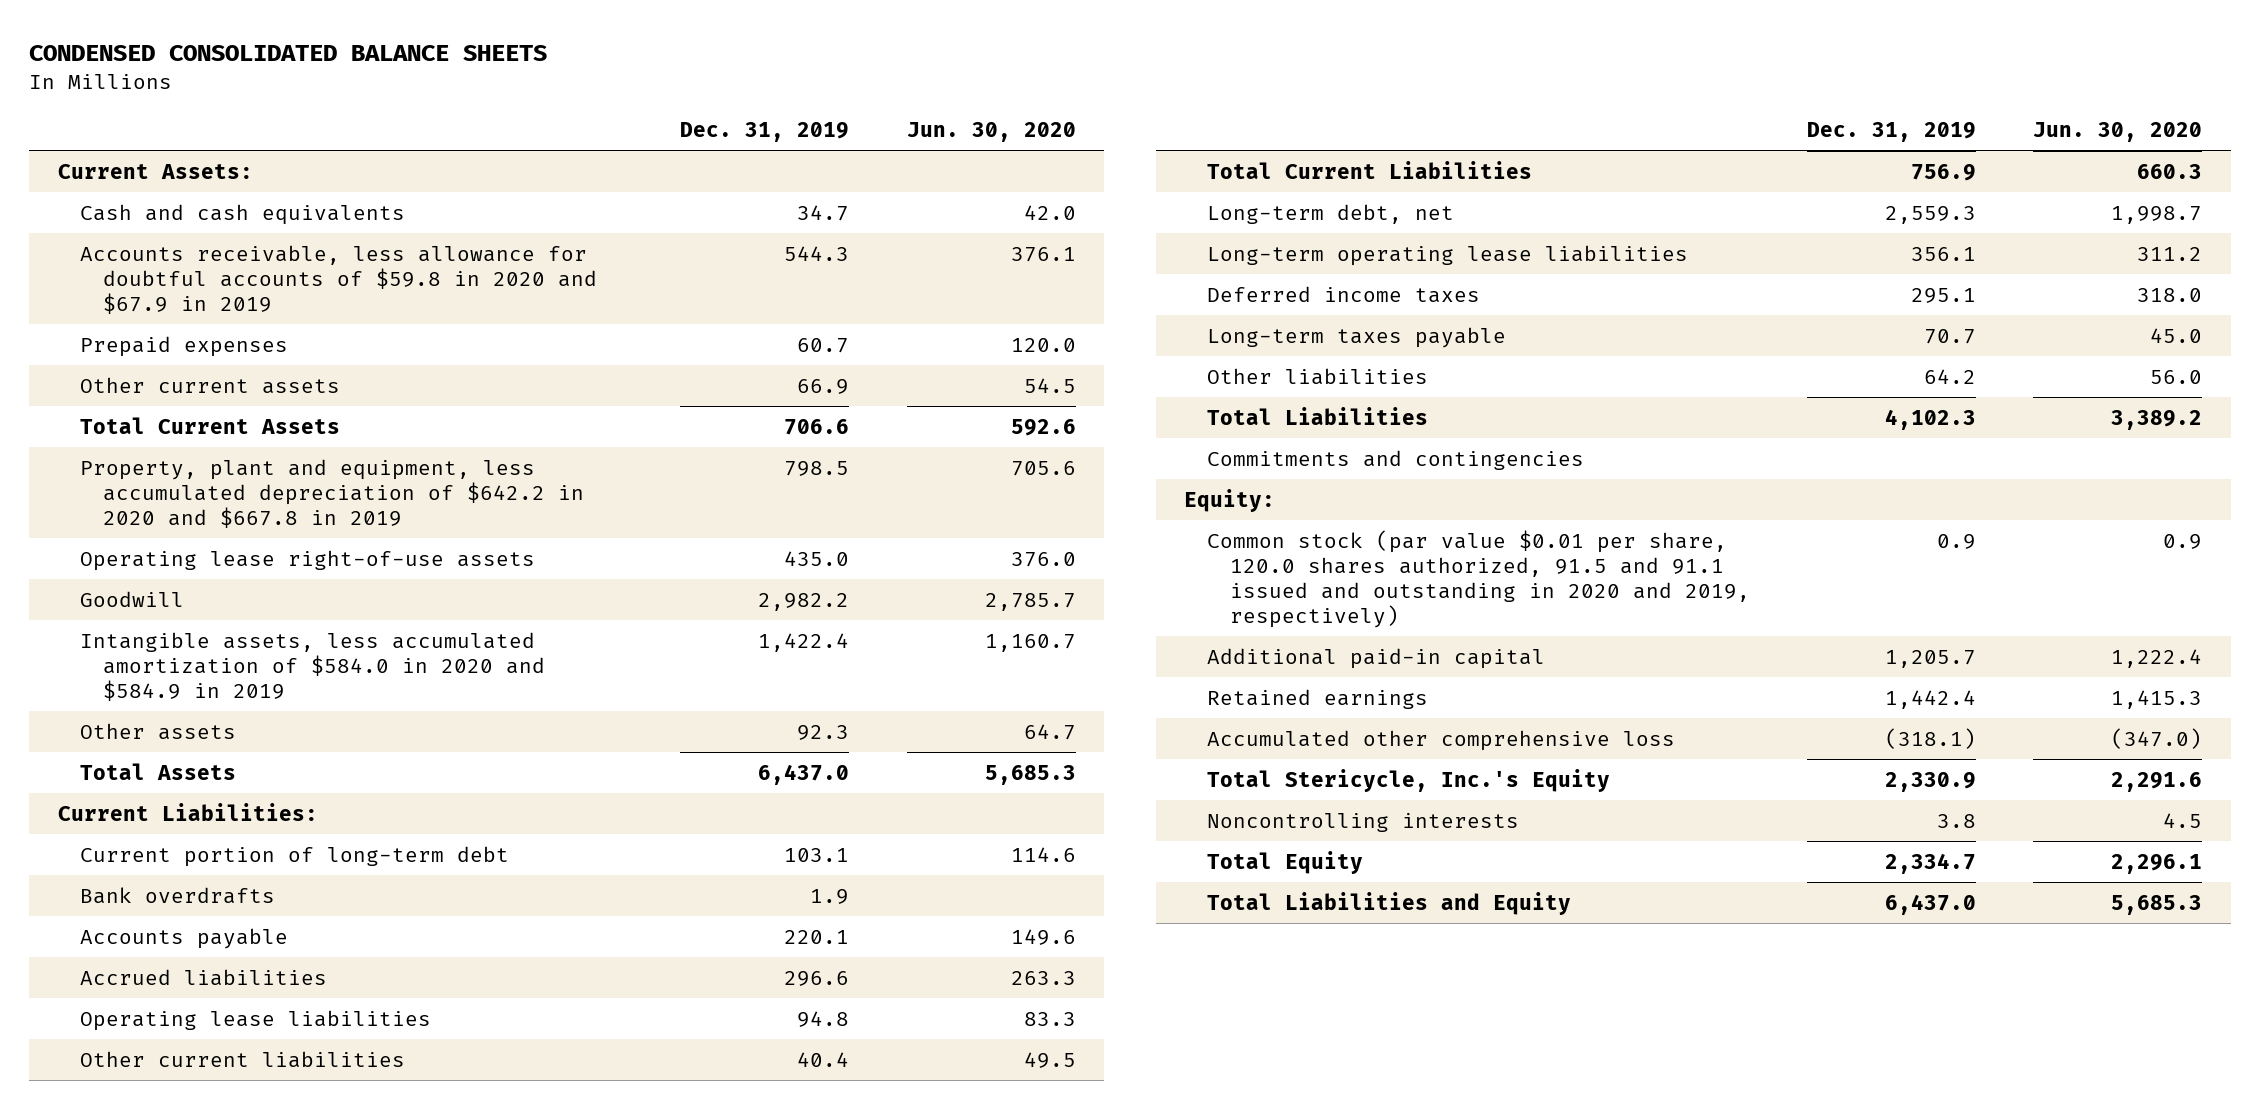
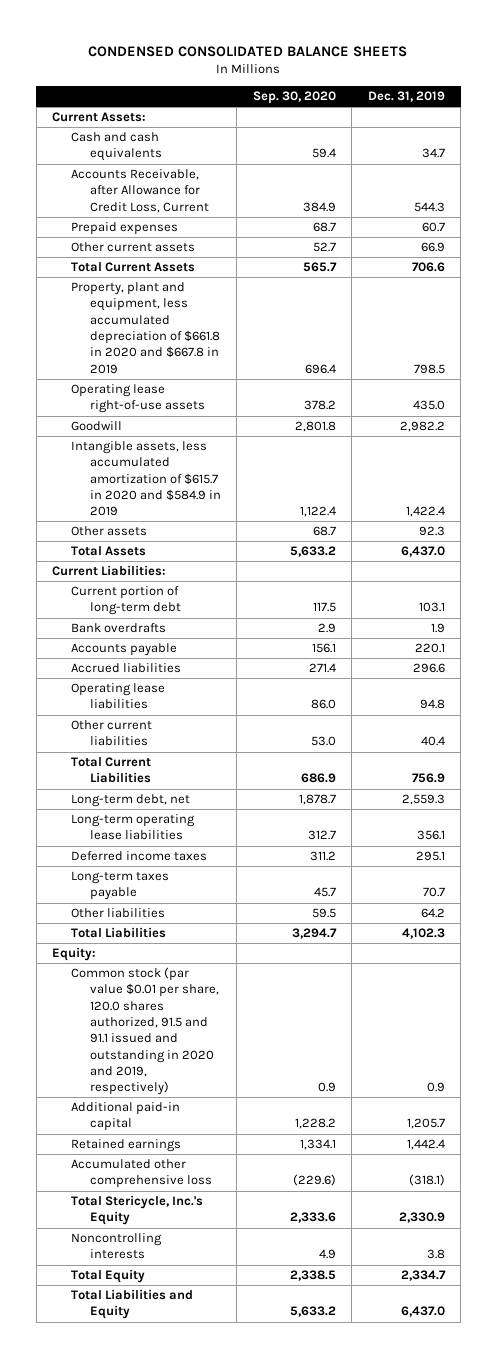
[906,122,1076,143] Jun. 30, 2020 -> none
none -> [252,91,336,105] Sep. 30, 2020
[80,244,598,314] Accounts receivable, less allowance for doubtful accounts of $59.8 in 2020 and $67.9 in 2019 -> [71,169,209,213] Accounts Receivable, after Allowance for Credit Loss, Current
[80,458,585,528] Property, plant and equipment, less accumulated depreciation of $642.2 in 2020 and $667.8 in 2019 -> [71,282,220,374] Property, plant and equipment, less accumulated depreciation of $661.8 in 2020 and $667.8 in 2019
[80,631,546,701] Intangible assets, less accumulated amortization of $584.0 in 2020 and $584.9 in 2019 -> [71,441,221,517] Intangible assets, less accumulated amortization of $615.7 in 2020 and $584.9 in 2019
[1207,449,1585,470] Commitments and contingencies -> none

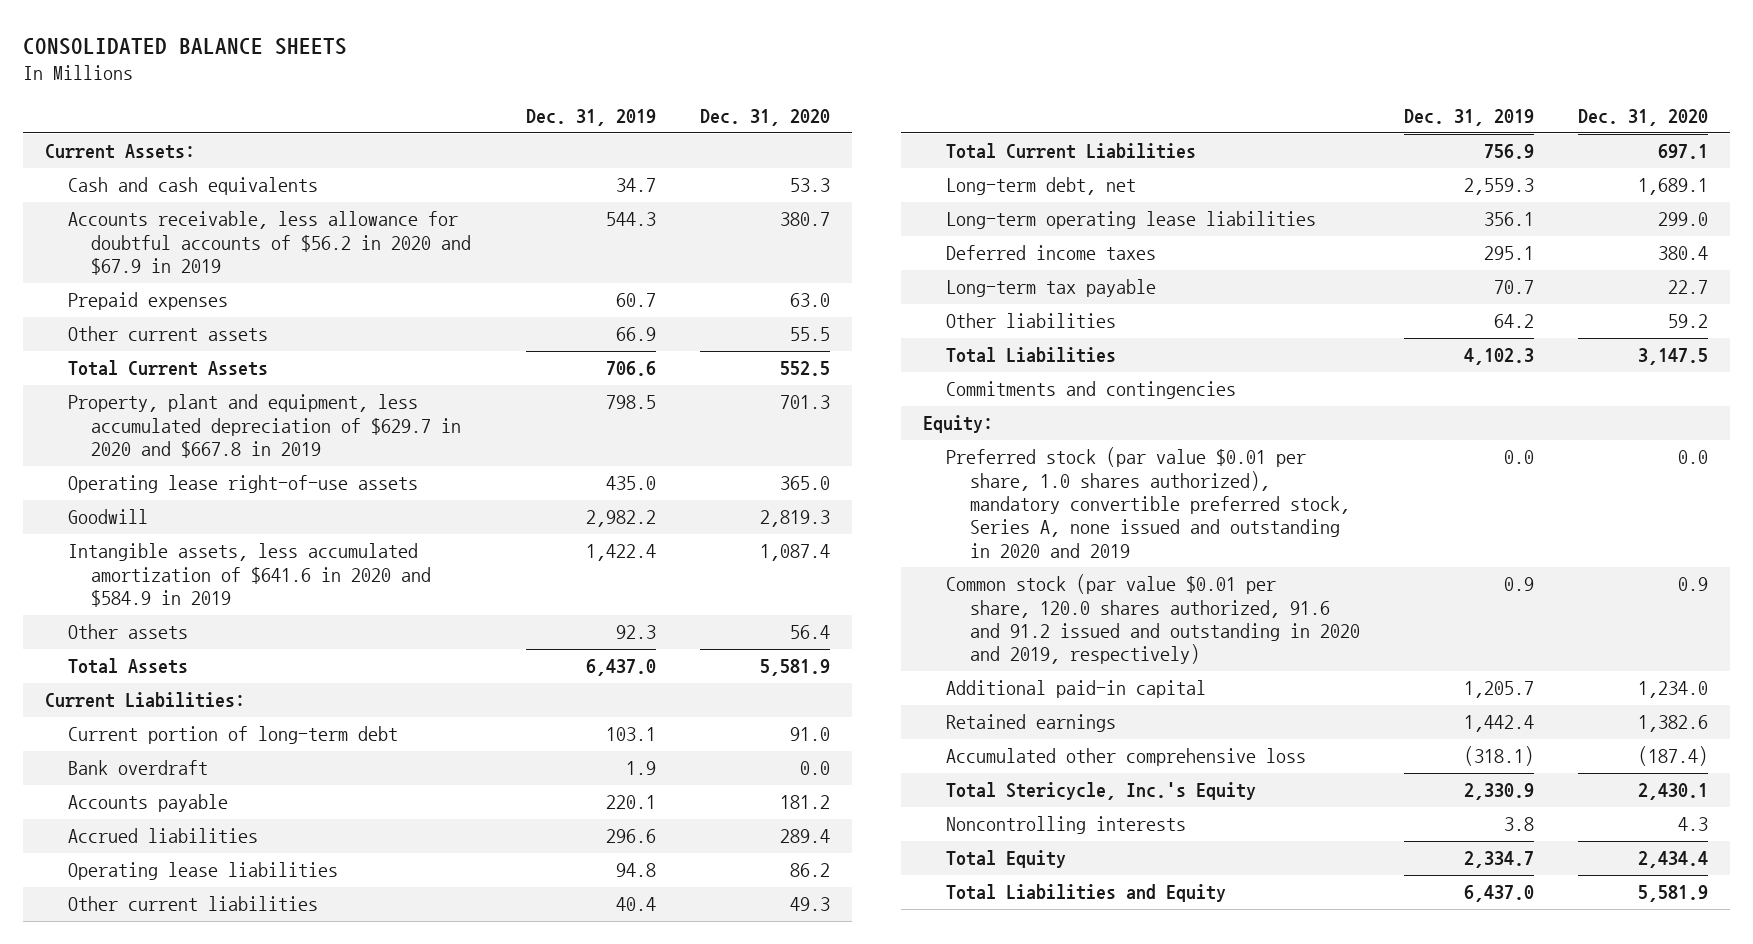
[88,46,408,58] CONDENSED CONSOLIDATED BALANCE SHEETS -> [22,38,347,56] CONSOLIDATED BALANCE SHEETS
[252,91,336,105] Sep. 30, 2020 -> none
none -> [699,109,830,127] Dec. 31, 2020
[71,169,209,213] Accounts Receivable, after Allowance for Credit Loss, Current -> [68,211,472,275] Accounts receivable, less allowance for doubtful accounts of $56.2 in 2020 and $67.9 in 2019
[71,282,220,374] Property, plant and equipment, less accumulated depreciation of $661.8 in 2020 and $667.8 in 2019 -> [68,394,462,458] Property, plant and equipment, less accumulated depreciation of $629.7 in 2020 and $667.8 in 2019
[71,441,221,517] Intangible assets, less accumulated amortization of $615.7 in 2020 and $584.9 in 2019 -> [68,543,432,607] Intangible assets, less accumulated amortization of $641.6 in 2020 and $584.9 in 2019
[71,623,167,634] Bank overdrafts -> [68,760,209,776] Bank overdraft
[71,871,170,901] Long-term taxes payable -> [946,279,1157,298] Long-term tax payable
none -> [946,381,1237,400] Commitments and contingencies
none -> [946,447,1350,558] Preferred stock (par value $0.01 per share, 1.0 shares authorized), mandatory convertible preferred stock, Series A, none issued and outstanding in 2020 and 2019
[71,967,219,1096] Common stock (par value $0.01 per share, 120.0 shares authorized, 91.5 and 91.1 issued and outstanding in 2020 and 2019, respectively) -> [946,574,1360,665] Common stock (par value $0.01 per share, 120.0 shares authorized, 91.6 and 91.2 issued and outstanding in 2020 and 2019, respectively)

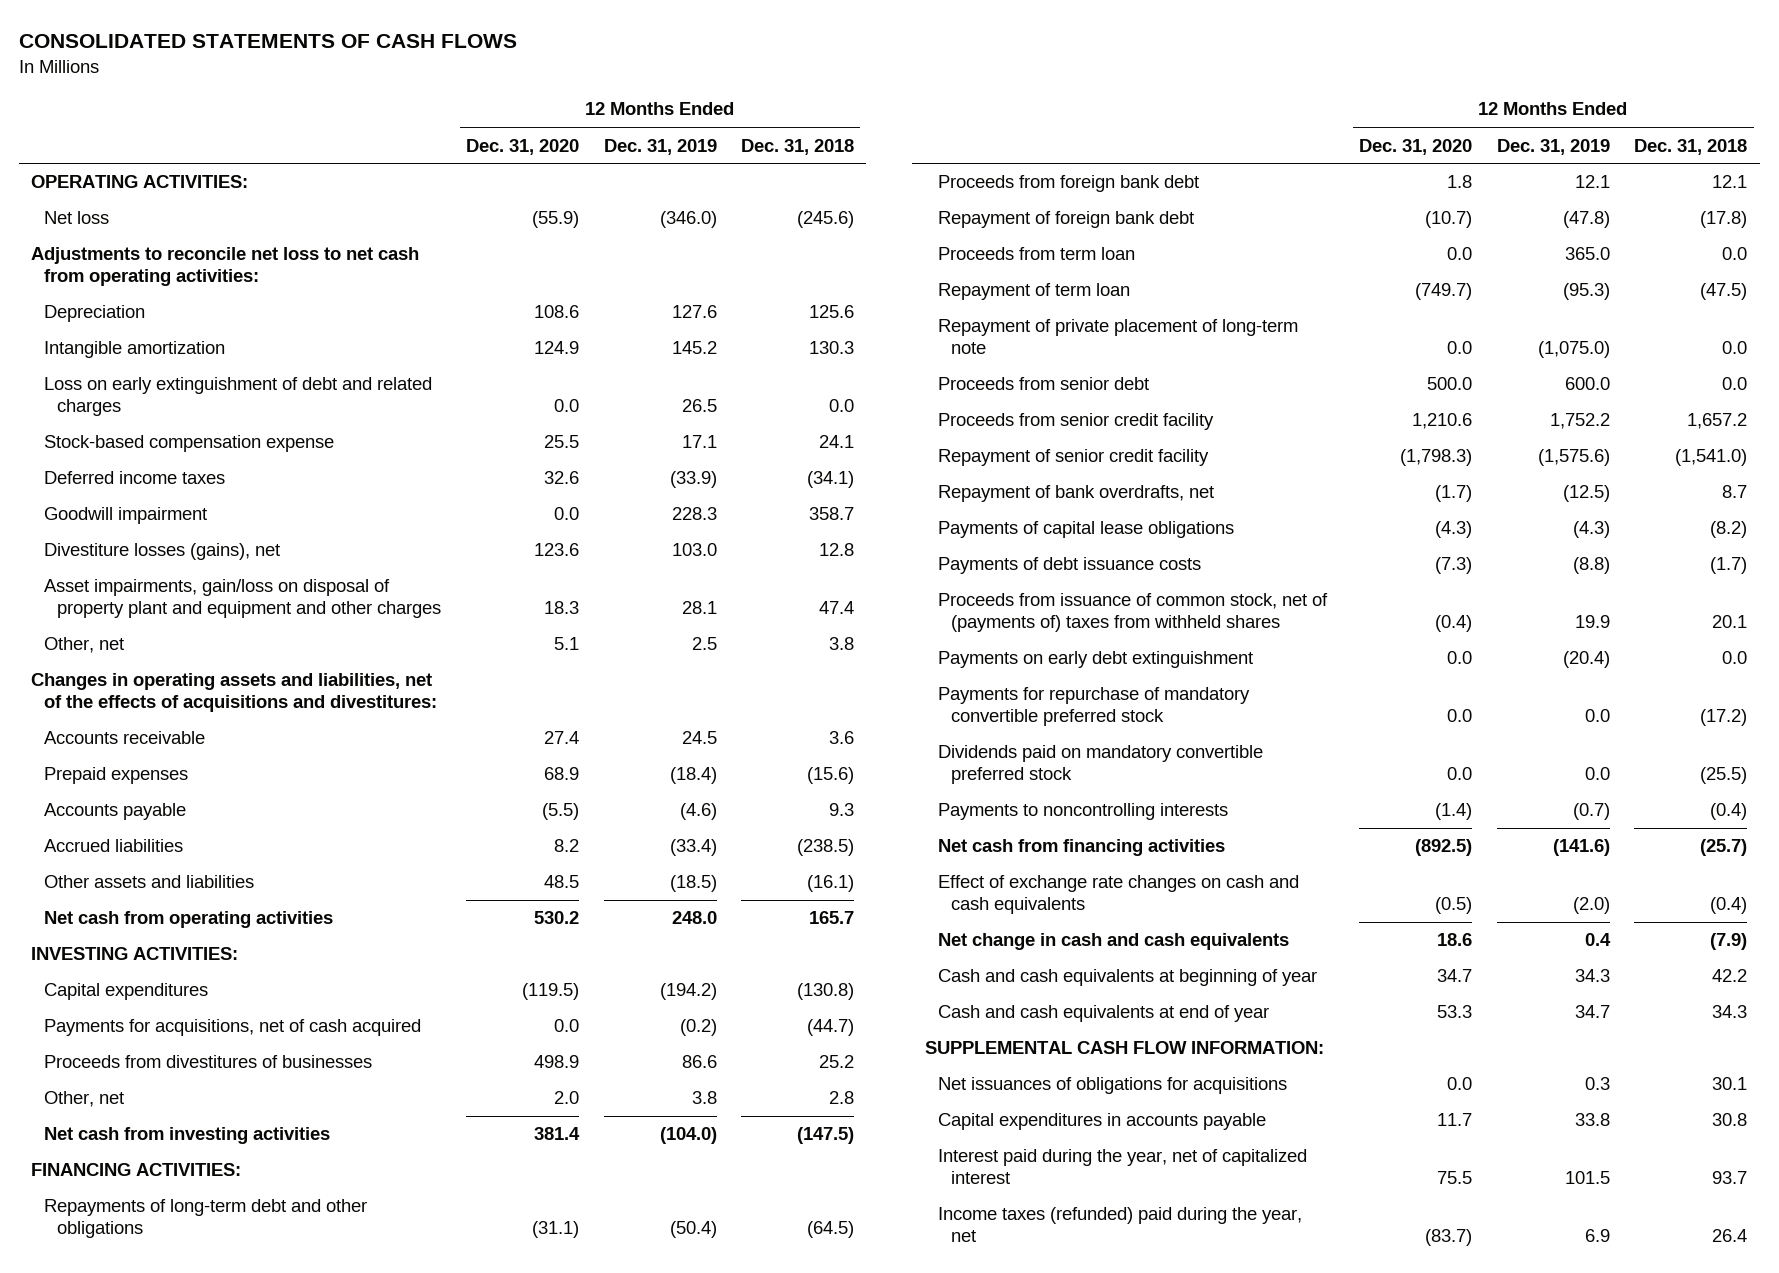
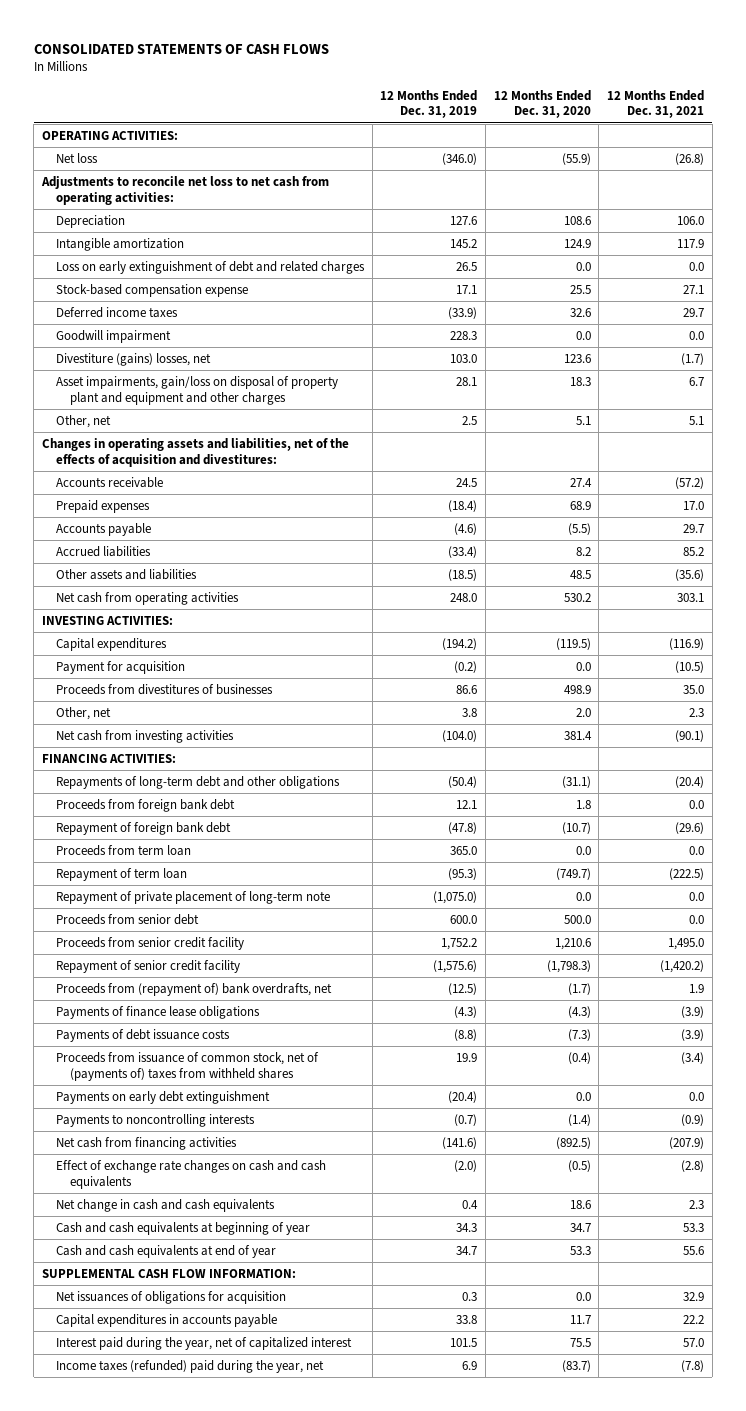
[741,138,855,155] Dec. 31, 2018 -> none
none -> [606,89,704,119] 12 Months Ended Dec. 31, 2021
[44,543,281,561] Divestiture losses (gains), net -> [56,352,212,366] Divestiture (gains) losses, net
[31,673,438,713] Changes in operating assets and liabilities, net of the effects of acquisitions and divestitures: -> [42,437,350,467] Changes in operating assets and liabilities, net of the effects of acquisition and divestitures:
[44,1019,422,1037] Payments for acquisitions, net of cash acquired -> [56,660,186,674] Payment for acquisition
[937,485,1214,503] Repayment of bank overdrafts, net -> [56,982,333,996] Proceeds from (repayment of) bank overdrafts, net
[937,521,1234,539] Payments of capital lease obligations -> [56,1005,261,1019] Payments of finance lease obligations
[937,687,1250,727] Payments for repurchase of mandatory convertible preferred stock -> none
[937,745,1263,785] Dividends paid on mandatory convertible preferred stock -> none
[937,1077,1287,1095] Net issuances of obligations for acquisitions -> [56,1290,287,1304] Net issuances of obligations for acquisition

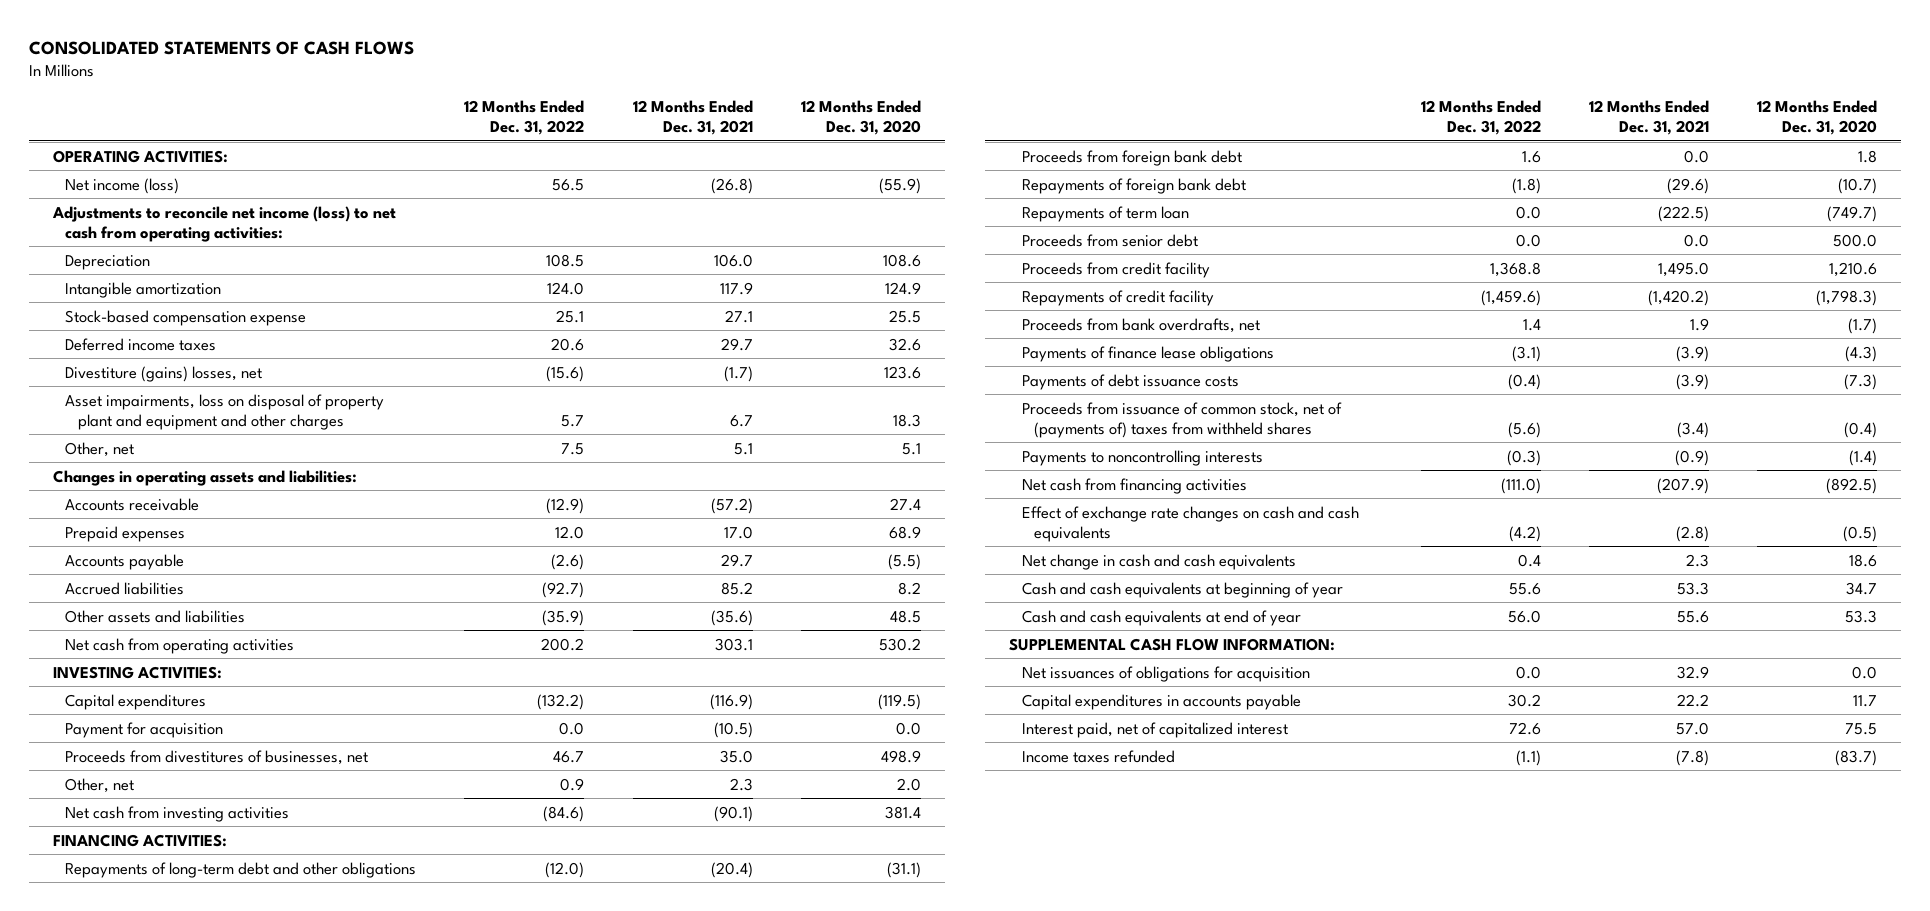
[380,89,478,119] 12 Months Ended Dec. 31, 2019 -> none
none -> [464,99,585,135] 12 Months Ended Dec. 31, 2022
[56,152,99,163] Net loss -> [65,177,180,194] Net income (loss)
[41,175,330,205] Adjustments to reconcile net loss to net cash from operating activities: -> [51,205,396,242] Adjustments to reconcile net income (loss) to net cash from operating activities:
[56,260,366,274] Loss on early extinguishment of debt and related charges -> none
[56,329,172,343] Goodwill impairment -> none
[56,375,339,405] Asset impairments, gain/loss on disposal of property plant and equipment and other charges -> [65,393,385,430] Asset impairments, loss on disposal of property plant and equipment and other charges
[42,437,350,467] Changes in operating assets and liabilities, net of the effects of acquisition and divestitures: -> [52,469,357,486] Changes in operating assets and liabilities:
[56,683,274,695] Proceeds from divestitures of businesses -> [65,749,369,765] Proceeds from divestitures of businesses, net
[56,844,192,856] Proceeds from term loan -> none
[56,890,331,904] Repayment of private placement of long-term note -> none
[56,821,232,835] Repayment of foreign bank debt -> [1021,177,1246,194] Repayments of foreign bank debt
[56,867,188,881] Repayment of term loan -> [1021,205,1189,222] Repayments of term loan
[56,936,245,950] Proceeds from senior credit facility -> [1021,261,1210,278] Proceeds from credit facility
[56,959,241,973] Repayment of senior credit facility -> [1021,289,1214,306] Repayments of credit facility
[56,982,333,996] Proceeds from (repayment of) bank overdrafts, net -> [1021,317,1260,333] Proceeds from bank overdrafts, net
[56,1090,271,1104] Payments on early debt extinguishment -> none
[56,1336,353,1350] Interest paid during the year, net of capitalized interest -> [1021,721,1288,738] Interest paid, net of capitalized interest
[56,1359,325,1373] Income taxes (refunded) paid during the year, net -> [1021,749,1175,763] Income taxes refunded

